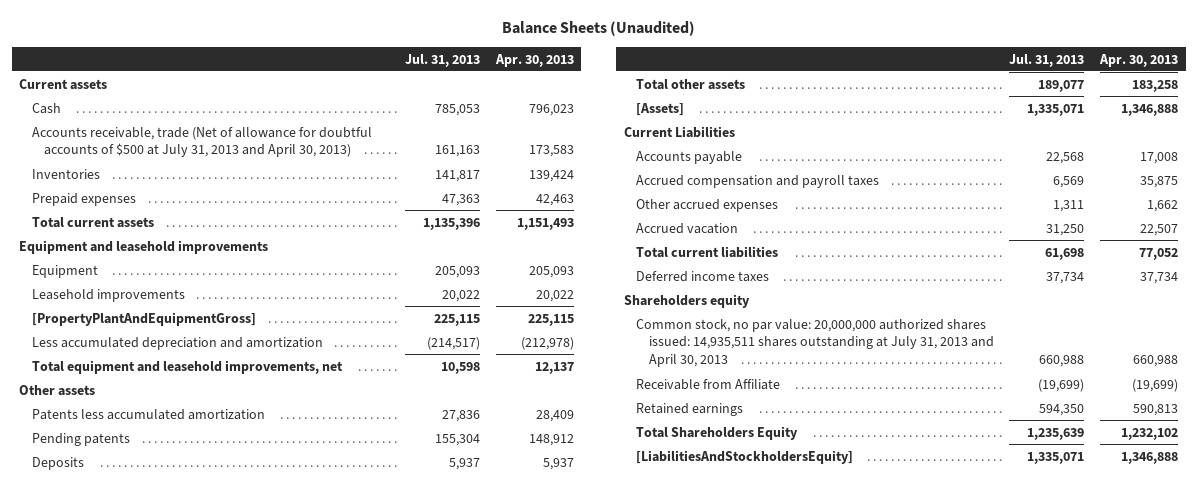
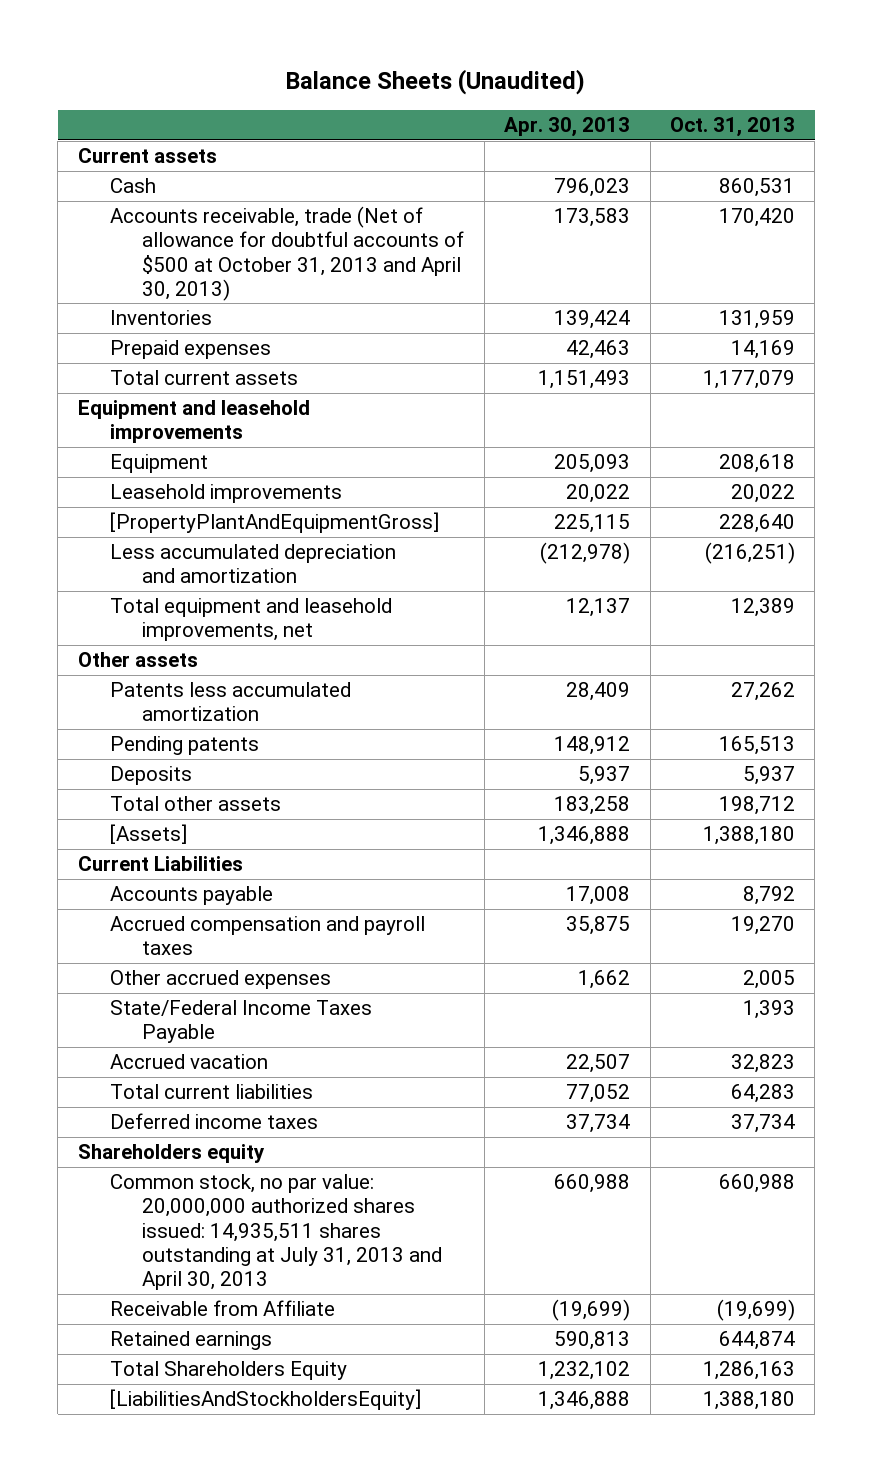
[404,53,480,67] Jul. 31, 2013 -> none
none -> [670,116,796,137] Oct. 31, 2013
[31,126,372,158] Accounts receivable, trade (Net of allowance for doubtful accounts of $500 at July 31, 2013 and April 30, 2013) -> [110,206,465,301] Accounts receivable, trade (Net of allowance for doubtful accounts of $500 at October 31, 2013 and April 30, 2013)
none -> [110,1000,373,1044] State/Federal Income Taxes Payable

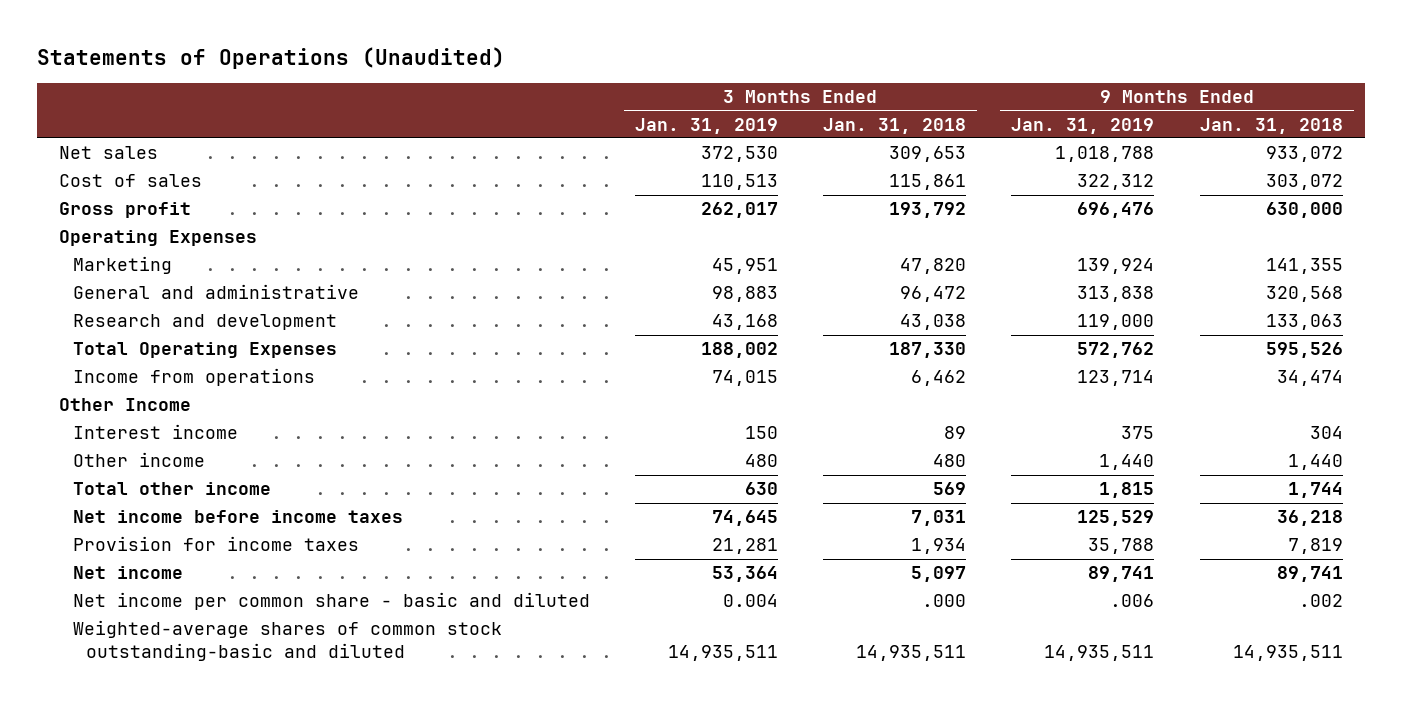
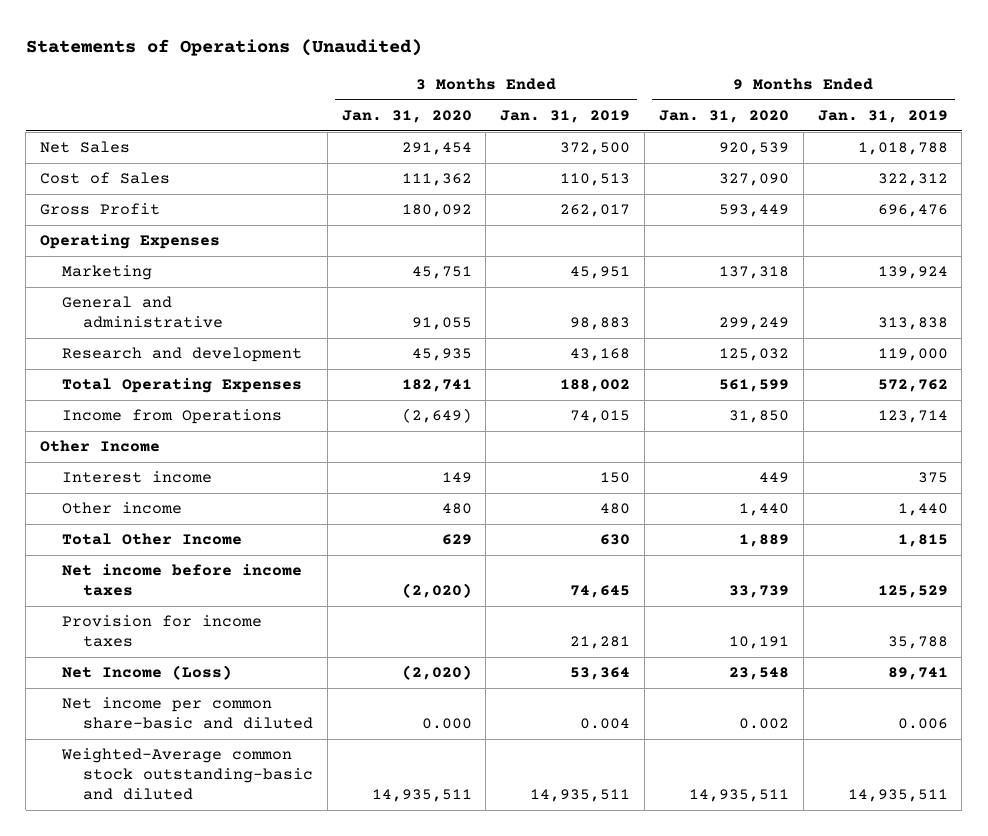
[823,117,967,134] Jan. 31, 2018 -> none
[1199,117,1343,134] Jan. 31, 2018 -> none
none -> [341,110,472,124] Jan. 31, 2020
none -> [658,110,789,124] Jan. 31, 2020
[59,146,159,160] Net sales -> [40,141,131,154] Net Sales
[700,146,778,163] 372,530 -> [560,142,631,156] 372,500
[59,174,203,188] Cost of sales -> [40,172,171,185] Cost of Sales
[59,202,192,219] Gross profit -> [40,203,161,216] Gross Profit
[72,368,315,387] Income from operations -> [61,409,282,425] Income from Operations
[72,482,271,496] Total other income -> [61,533,242,546] Total Other Income
[72,566,183,580] Net income -> [61,665,232,681] Net Income (Loss)
[72,592,590,611] Net income per common share - basic and diluted -> [61,697,314,730] Net income per common share-basic and diluted
[1110,594,1155,608] .006 -> [897,718,948,730] 0.006
[72,620,502,661] Weighted-average shares of common stock outstanding-basic and diluted -> [60,748,314,800] Weighted-Average common stock outstanding-basic and diluted

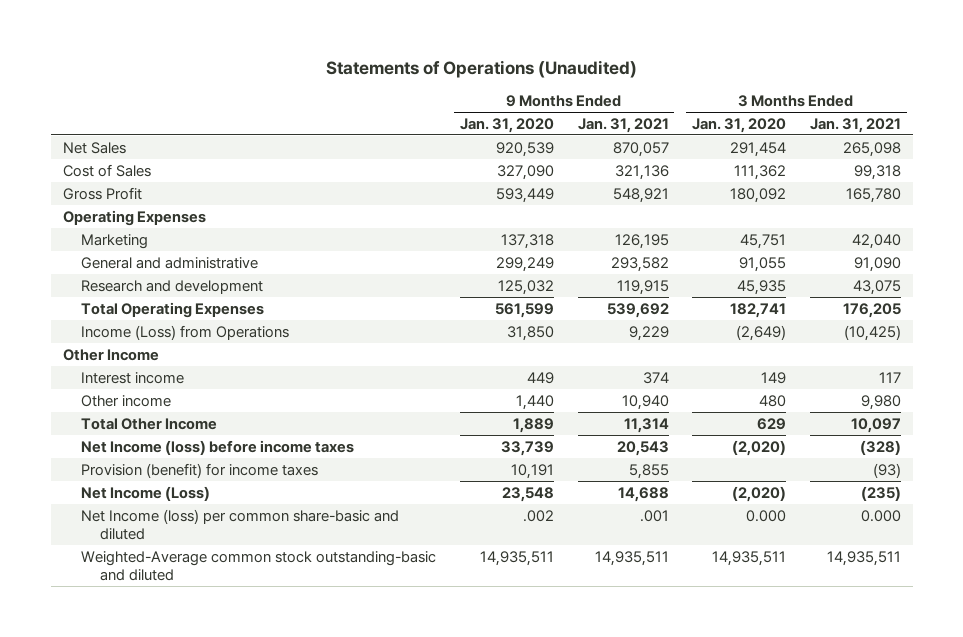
[500,110,631,124] Jan. 31, 2019 -> none
[817,110,948,124] Jan. 31, 2019 -> none
none -> [577,117,669,133] Jan. 31, 2021
none -> [809,117,901,133] Jan. 31, 2021
[61,409,282,425] Income from Operations -> [81,324,290,340] Income (Loss) from Operations
[61,564,302,597] Net income before income taxes -> [81,439,355,455] Net Income (loss) before income taxes
[61,615,262,648] Provision for income taxes -> [81,462,319,478] Provision (benefit) for income taxes
[61,697,314,730] Net income per common share-basic and diluted -> [81,508,400,540] Net Income (loss) per common share-basic and diluted
[738,718,789,730] 0.002 -> [522,509,554,522] .002

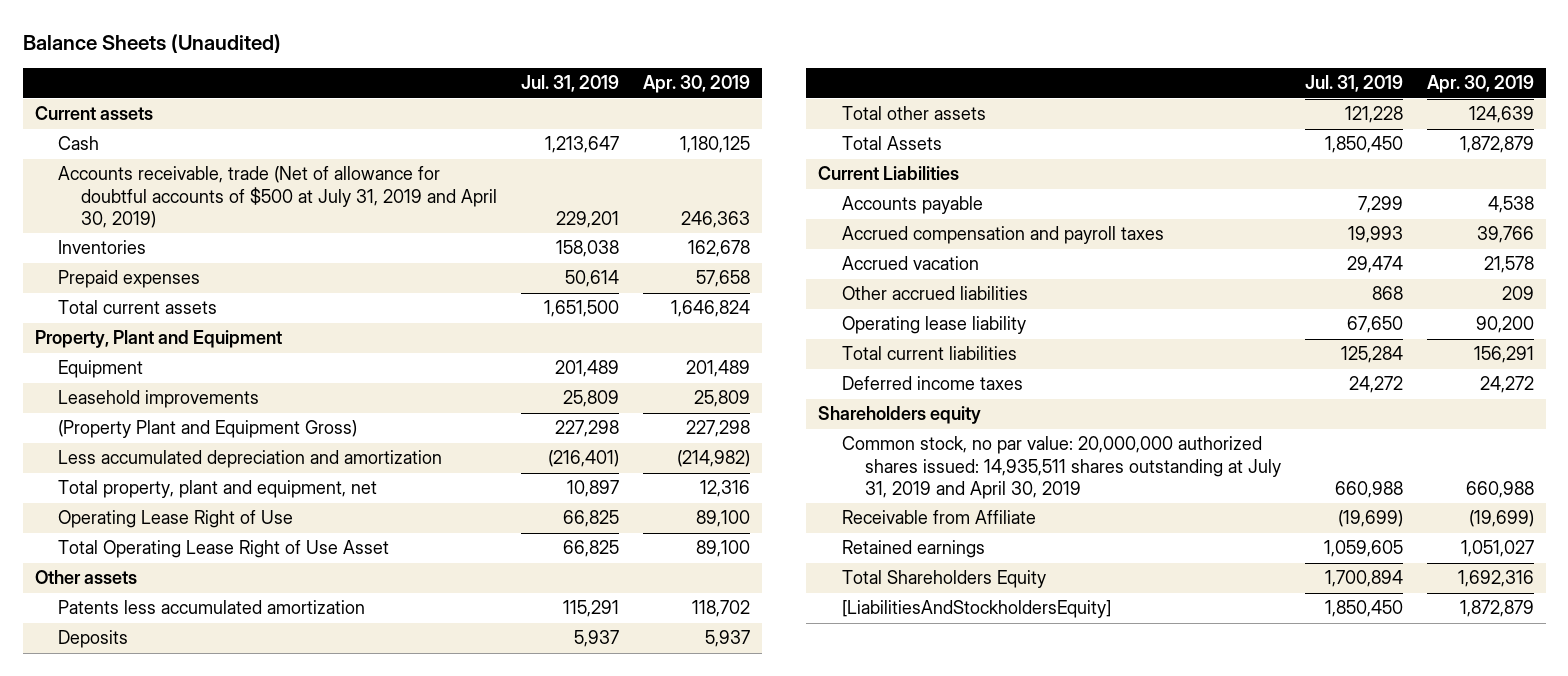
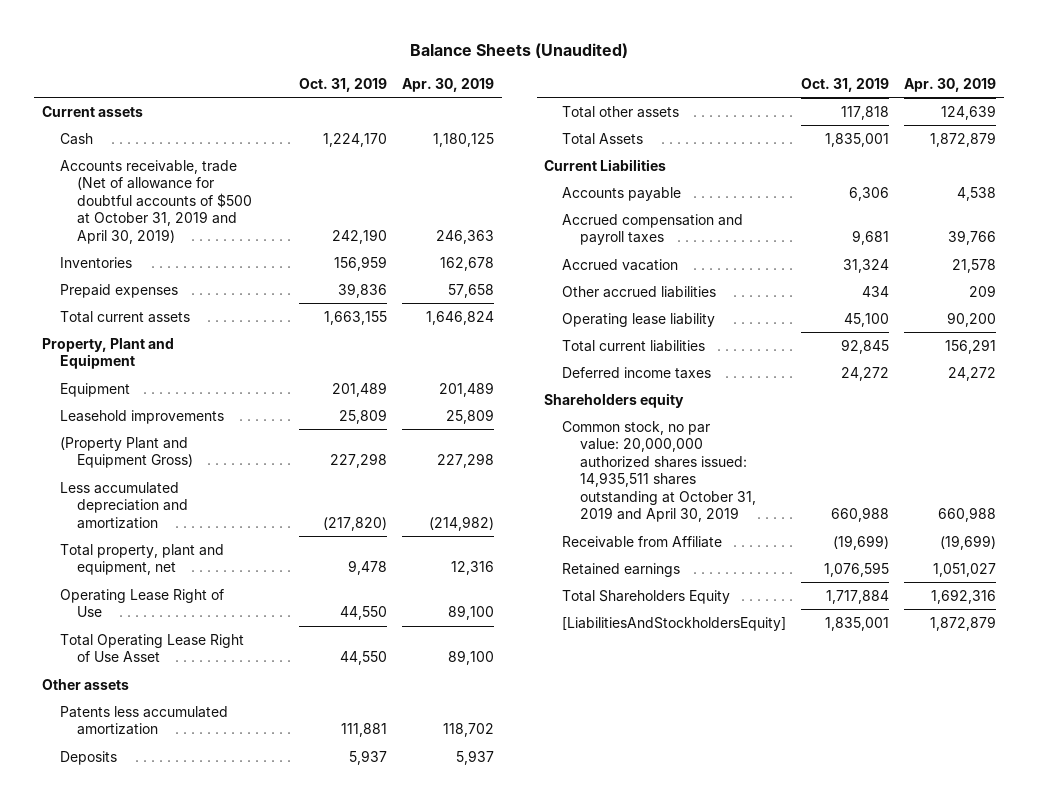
[520,75,619,93] Jul. 31, 2019 -> none
none -> [298,77,387,92] Oct. 31, 2019
[57,166,497,228] Accounts receivable, trade (Net of allowance for doubtful accounts of $500 at July 31, 2019 and April 30, 2019) -> [59,159,253,244] Accounts receivable, trade (Net of allowance for doubtful accounts of $500 at October 31, 2019 and April 30, 2019)
[841,436,1281,499] Common stock, no par value: 20,000,000 authorized shares issued: 14,935,511 shares outstanding at July 31, 2019 and April 30, 2019 -> [561,420,756,523] Common stock, no par value: 20,000,000 authorized shares issued: 14,935,511 shares outstanding at October 31, 2019 and April 30, 2019

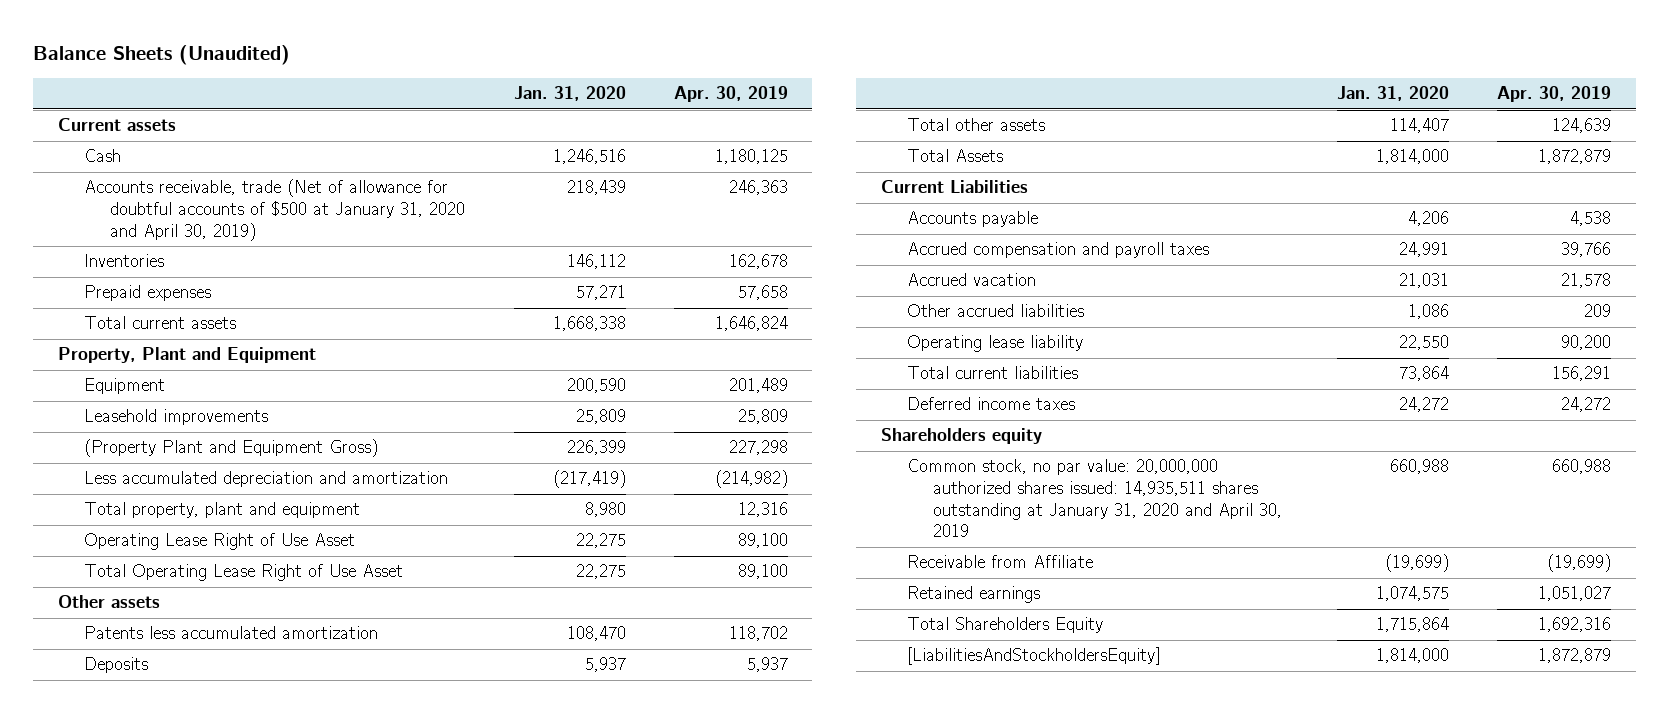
[298,77,387,92] Oct. 31, 2019 -> none
none -> [513,86,626,102] Jan. 31, 2020
[59,159,253,244] Accounts receivable, trade (Net of allowance for doubtful accounts of $500 at October 31, 2019 and April 30, 2019) -> [83,179,466,241] Accounts receivable, trade (Net of allowance for doubtful accounts of $500 at January 31, 2020 and April 30, 2019)
[59,543,224,576] Total property, plant and equipment, net -> [83,502,360,519] Total property, plant and equipment
[59,588,224,618] Operating Lease Right of Use -> [83,533,355,551] Operating Lease Right of Use Asset
[561,420,756,523] Common stock, no par value: 20,000,000 authorized shares issued: 14,935,511 shares outstanding at October 31, 2019 and April 30, 2019 -> [906,459,1283,538] Common stock, no par value: 20,000,000 authorized shares issued: 14,935,511 shares outstanding at January 31, 2020 and April 30, 2019

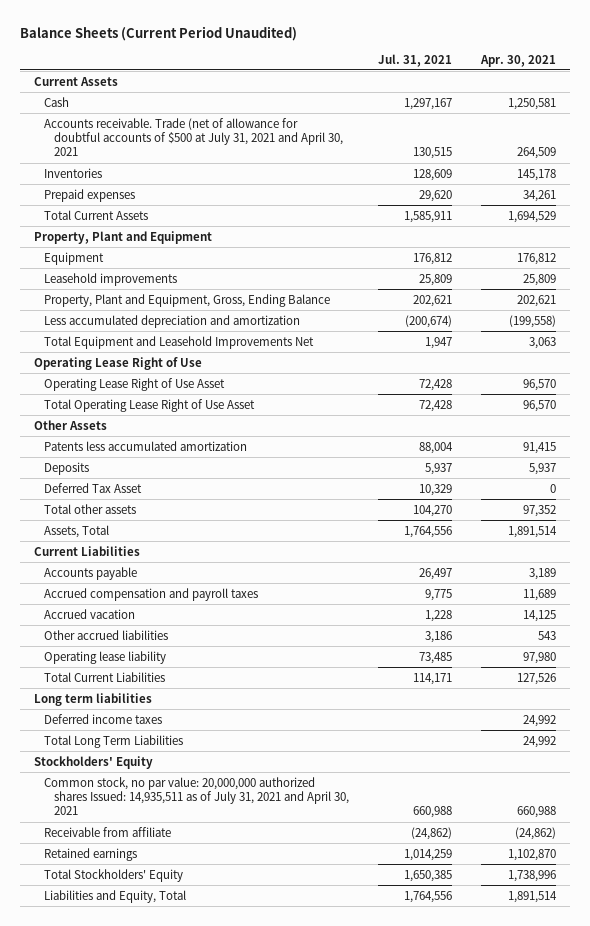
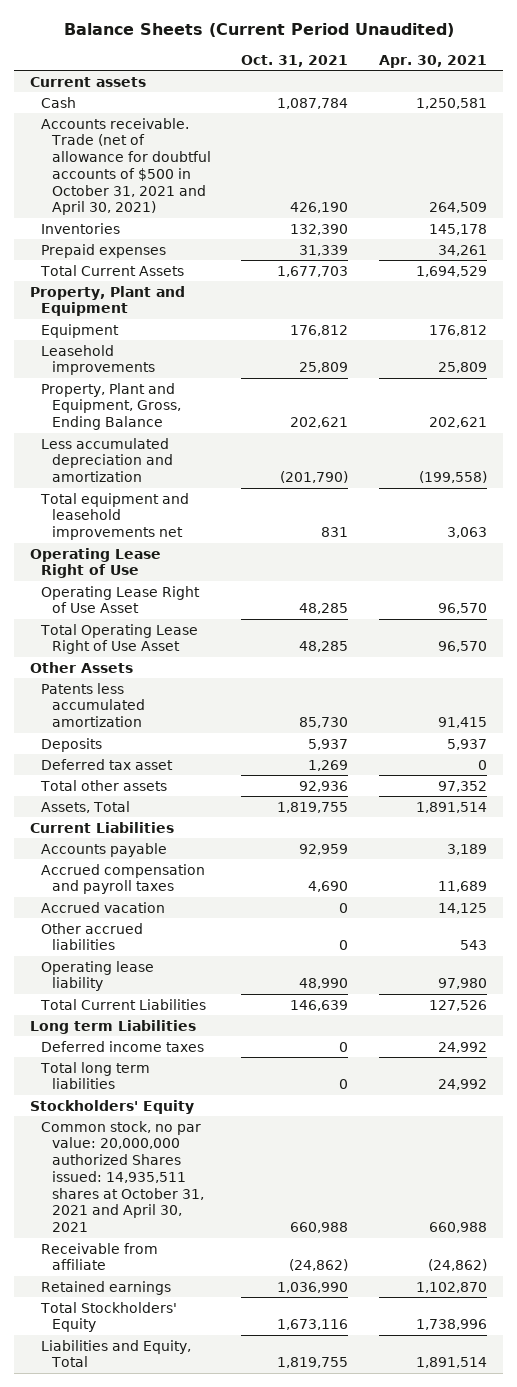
[377,53,452,67] Jul. 31, 2021 -> none
none -> [241,54,349,67] Oct. 31, 2021
[34,76,119,86] Current Assets -> [29,76,146,87] Current assets
[44,117,344,157] Accounts receivable. Trade (net of allowance for doubtful accounts of $500 at July 31, 2021 and April 30, 2021 -> [40,117,211,216] Accounts receivable. Trade (net of allowance for doubtful accounts of $500 in October 31, 2021 and April 30, 2021)
[44,335,315,349] Total Equipment and Leasehold Improvements Net -> [39,492,189,541] Total equipment and leasehold improvements net
[44,482,143,493] Deferred Tax Asset -> [40,758,173,770] Deferred tax asset
[34,692,153,706] Long term liabilities -> [29,1019,196,1034] Long term Liabilities
[44,734,184,748] Total Long Term Liabilities -> [39,1061,150,1090] Total long term liabilities
[44,776,350,816] Common stock, no par value: 20,000,000 authorized shares Issued: 14,935,511 as of July 31, 2021 and April 30, 2021 -> [40,1120,204,1233] Common stock, no par value: 20,000,000 authorized Shares issued: 14,935,511 shares at October 31, 2021 and April 30, 2021

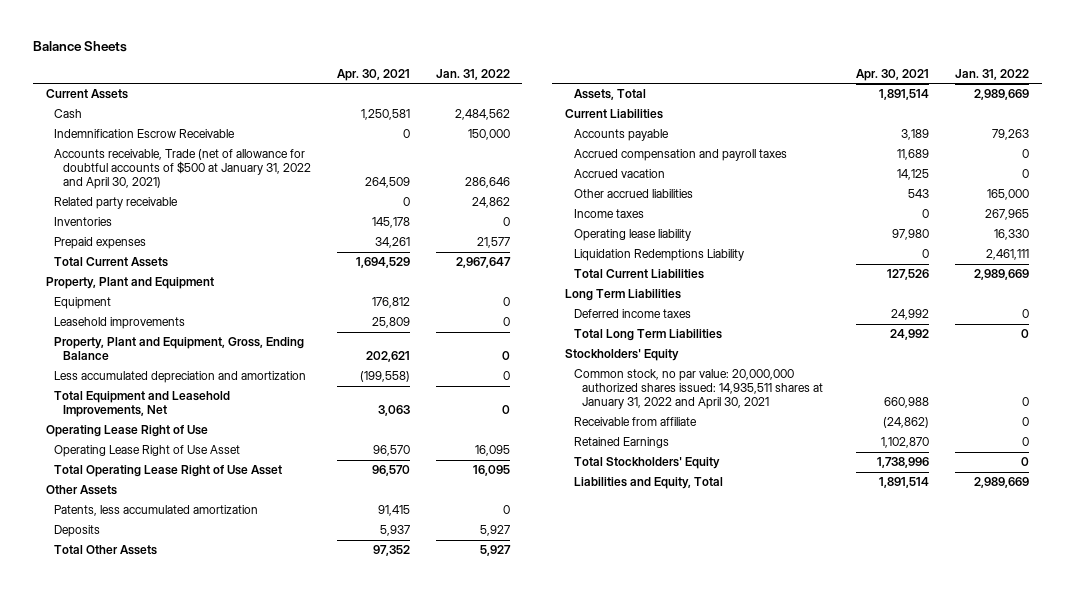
[63,23,454,38] Balance Sheets (Current Period Unaudited) -> [32,41,127,53] Balance Sheets
[241,54,349,67] Oct. 31, 2021 -> none
none -> [435,68,510,80] Jan. 31, 2022
[29,76,146,87] Current assets -> [45,89,128,100] Current Assets
none -> [54,129,236,139] Indemnification Escrow Receivable
[40,117,211,216] Accounts receivable. Trade (net of allowance for doubtful accounts of $500 in October 31, 2021 and April 30, 2021) -> [54,149,311,190] Accounts receivable, Trade (net of allowance for doubtful accounts of $500 at January 31, 2022 and April 30, 2021)
none -> [54,197,179,210] Related party receivable
[39,492,189,541] Total equipment and leasehold improvements net -> [54,391,231,418] Total Equipment and Leasehold Improvements, Net
[40,682,145,728] Patents less accumulated amortization -> [54,505,259,517] Patents, less accumulated amortization
[40,758,173,770] Deferred tax asset -> none
[39,779,167,791] Total other assets -> [54,545,158,556] Total Other Assets
none -> [573,209,644,219] Income taxes
none -> [573,249,744,262] Liquidation Redemptions Liability
[29,1019,196,1034] Long term Liabilities -> [565,289,682,302] Long Term Liabilities
[39,1061,150,1090] Total long term liabilities -> [573,329,722,342] Total Long Term Liabilities
[40,1120,204,1233] Common stock, no par value: 20,000,000 authorized Shares issued: 14,935,511 shares at October 31, 2021 and April 30, 2021 -> [573,369,824,410] Common stock, no par value: 20,000,000 authorized shares issued: 14,935,511 shares at January 31, 2022 and April 30, 2021
[40,1280,171,1295] Retained earnings -> [573,437,669,449] Retained Earnings

